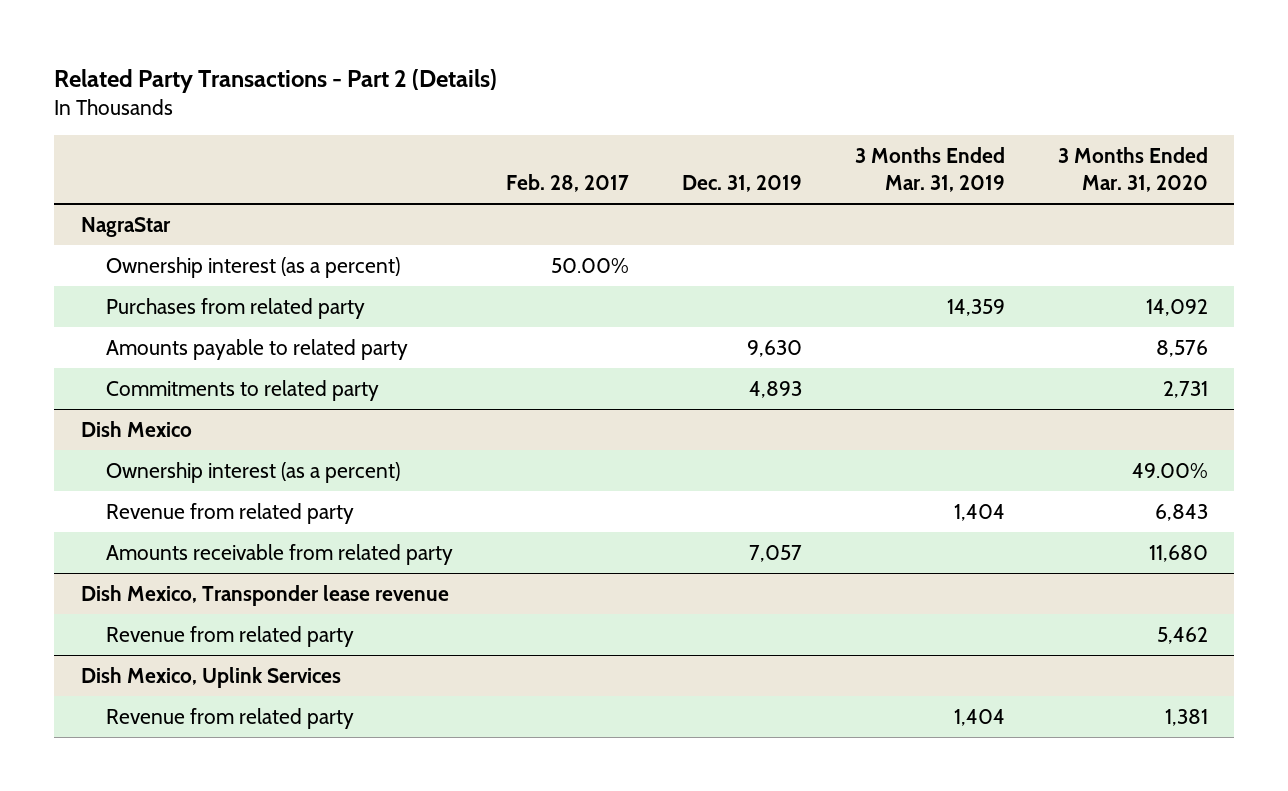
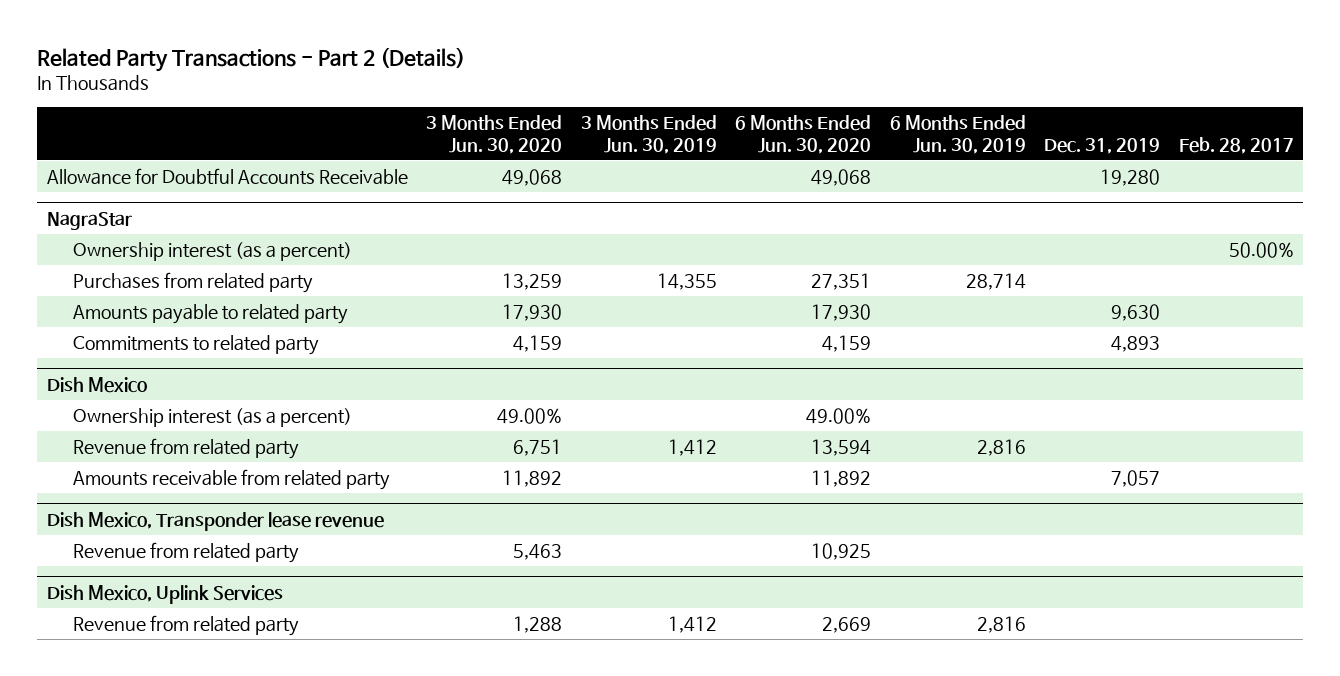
[854,147,1005,193] 3 Months Ended Mar. 31, 2019 -> none
[1057,147,1208,193] 3 Months Ended Mar. 31, 2020 -> none
none -> [426,115,563,154] 3 Months Ended Jun. 30, 2020
none -> [580,115,717,154] 3 Months Ended Jun. 30, 2019
none -> [735,115,872,154] 6 Months Ended Jun. 30, 2020
none -> [889,115,1026,154] 6 Months Ended Jun. 30, 2019
none -> [46,167,408,185] Allowance for Doubtful Accounts Receivable

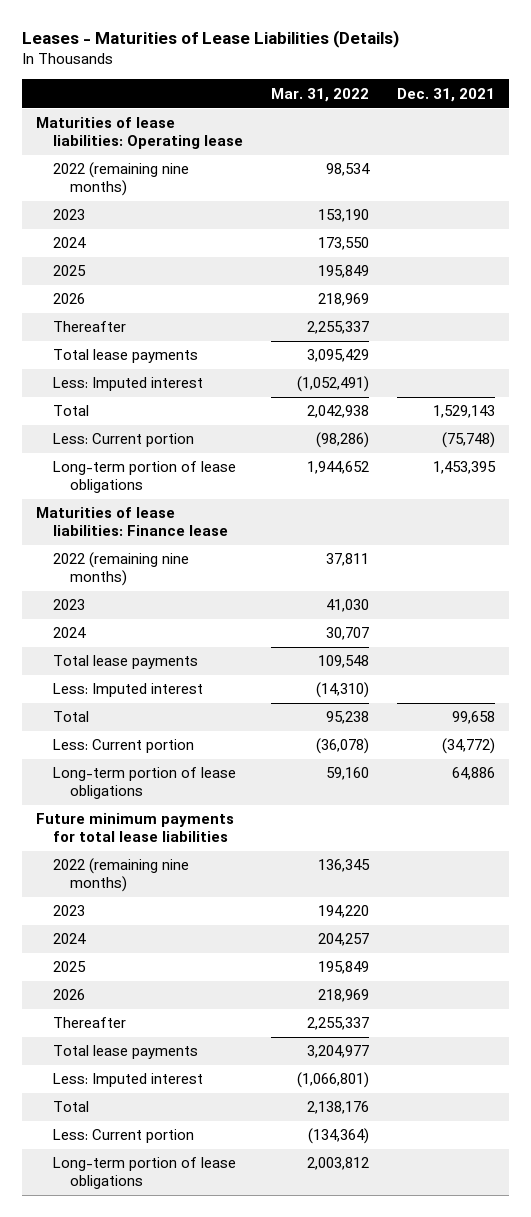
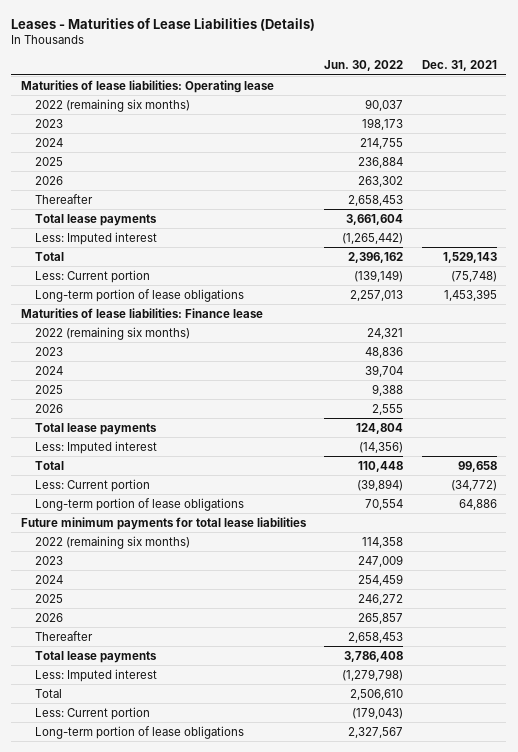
[270,87,369,102] Mar. 31, 2022 -> none
none -> [324,60,404,72] Jun. 30, 2022
[52,162,189,197] 2022 (remaining nine months) -> [35,98,191,112] 2022 (remaining six months)
[52,552,189,587] 2022 (remaining nine months) -> [35,326,191,340] 2022 (remaining six months)
none -> [35,384,64,394] 2025
none -> [35,403,64,413] 2026
[52,858,189,893] 2022 (remaining nine months) -> [35,535,191,549] 2022 (remaining six months)

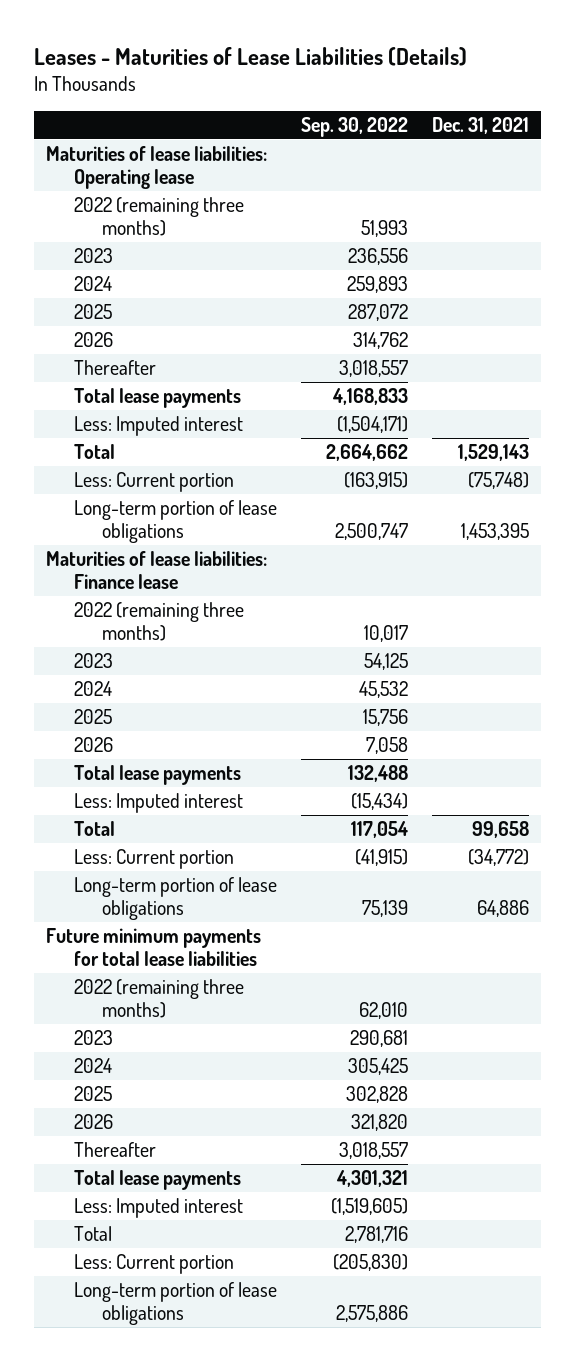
[324,60,404,72] Jun. 30, 2022 -> none
none -> [300,116,408,137] Sep. 30, 2022
[35,98,191,112] 2022 (remaining six months) -> [73,197,244,237] 2022 (remaining three months)
[35,326,191,340] 2022 (remaining six months) -> [73,602,244,642] 2022 (remaining three months)
[35,535,191,549] 2022 (remaining six months) -> [73,979,244,1019] 2022 (remaining three months)

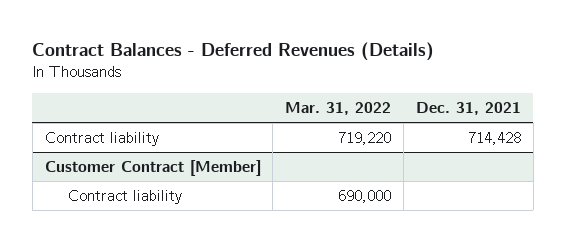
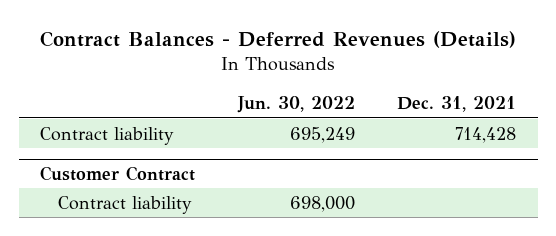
[285,102,392,116] Mar. 31, 2022 -> none
none -> [236,96,355,114] Jun. 30, 2022
[44,159,261,176] Customer Contract [Member] -> [40,165,196,181] Customer Contract

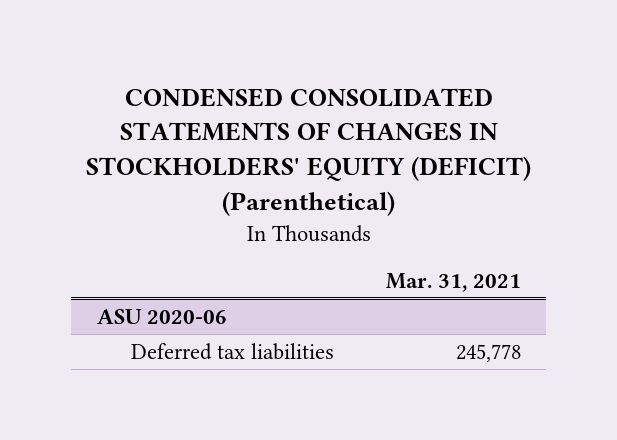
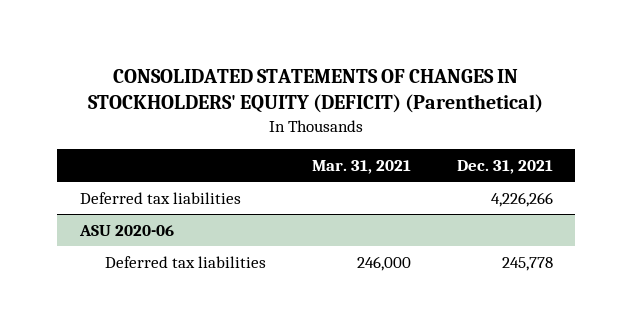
[85,87,531,217] CONDENSED CONSOLIDATED STATEMENTS OF CHANGES IN STOCKHOLDERS' EQUITY (DEFICIT) (Parenthetical) -> [88,68,544,114] CONSOLIDATED STATEMENTS OF CHANGES IN STOCKHOLDERS' EQUITY (DEFICIT) (Parenthetical)
none -> [456,159,553,174] Dec. 31, 2021
none -> [79,191,241,204] Deferred tax liabilities
[455,343,521,362] 245,778 -> [356,255,411,271] 246,000

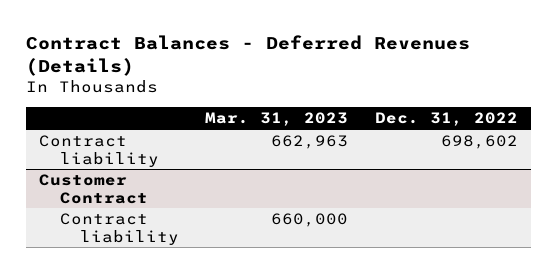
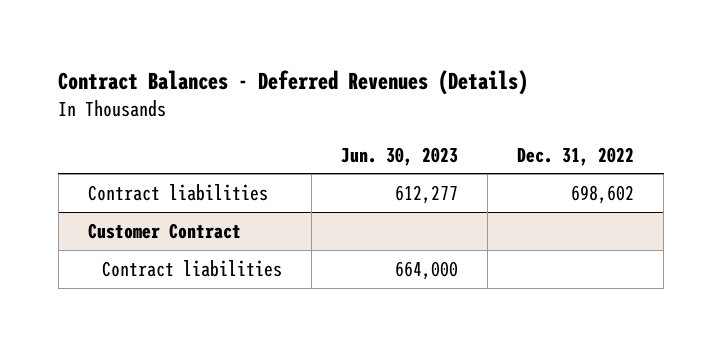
[205,112,349,127] Mar. 31, 2023 -> none
none -> [341,146,459,166] Jun. 30, 2023
[39,135,159,167] Contract liability -> [87,183,268,201] Contract liabilities
[59,213,179,245] Contract liability -> [102,259,283,277] Contract liabilities

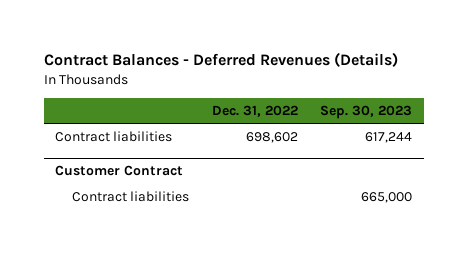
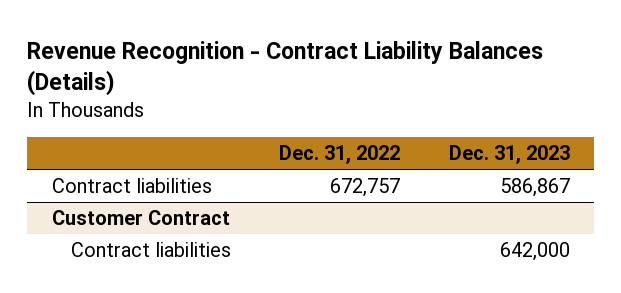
[43,52,398,68] Contract Balances - Deferred Revenues (Details) -> [27,40,544,96] Revenue Recognition - Contract Liability Balances (Details)
[320,104,413,119] Sep. 30, 2023 -> none
none -> [448,145,570,165] Dec. 31, 2023
[245,132,298,144] 698,602 -> [330,178,401,198] 672,757

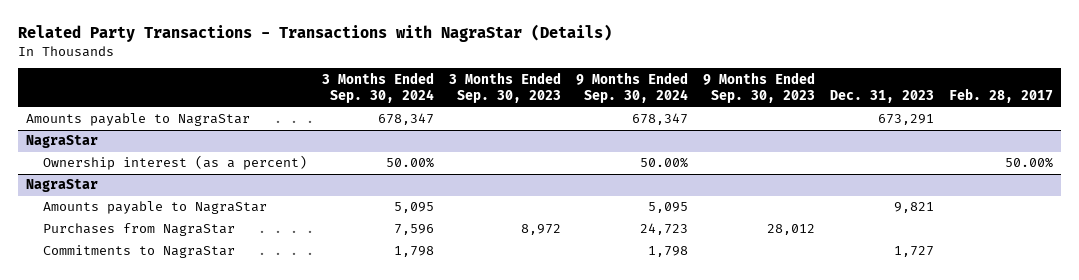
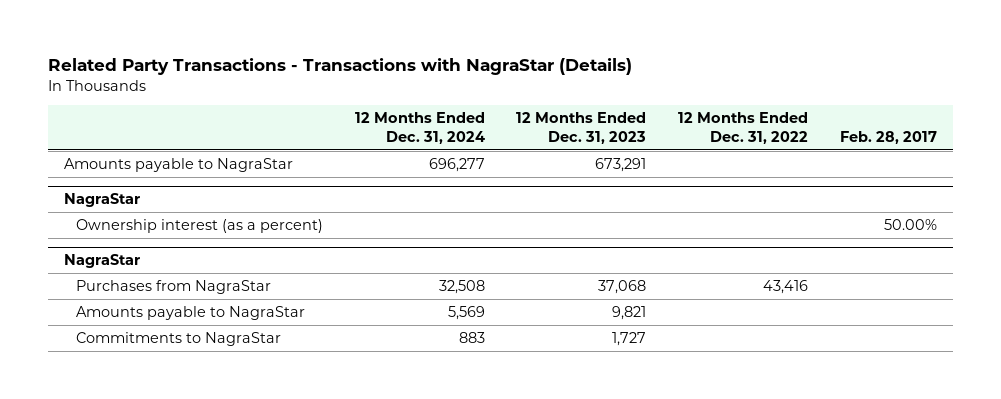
[321,71,434,104] 3 Months Ended Sep. 30, 2024 -> none
[448,71,561,104] 3 Months Ended Sep. 30, 2023 -> none
[575,71,688,104] 9 Months Ended Sep. 30, 2024 -> none
[702,71,815,104] 9 Months Ended Sep. 30, 2023 -> none
[830,90,935,104] Dec. 31, 2023 -> none
none -> [354,112,485,144] 12 Months Ended Dec. 31, 2024
none -> [516,112,647,144] 12 Months Ended Dec. 31, 2023
none -> [677,112,808,144] 12 Months Ended Dec. 31, 2022
[42,201,267,215] Amounts payable to NagraStar -> [75,306,305,321] Amounts payable to NagraStar

